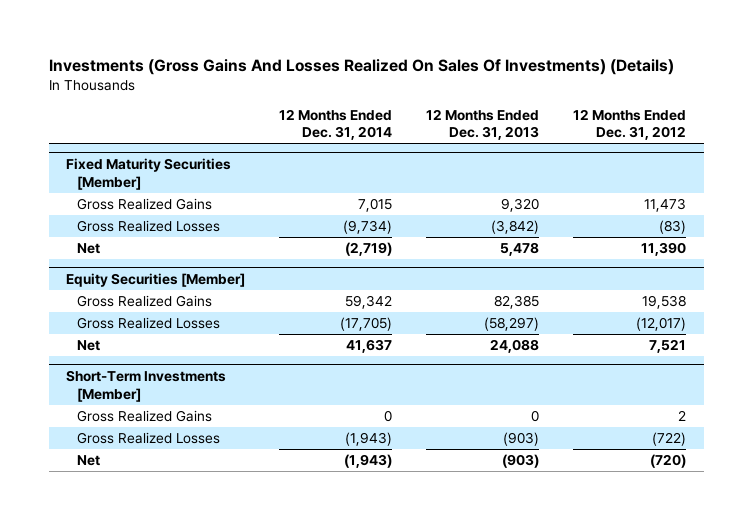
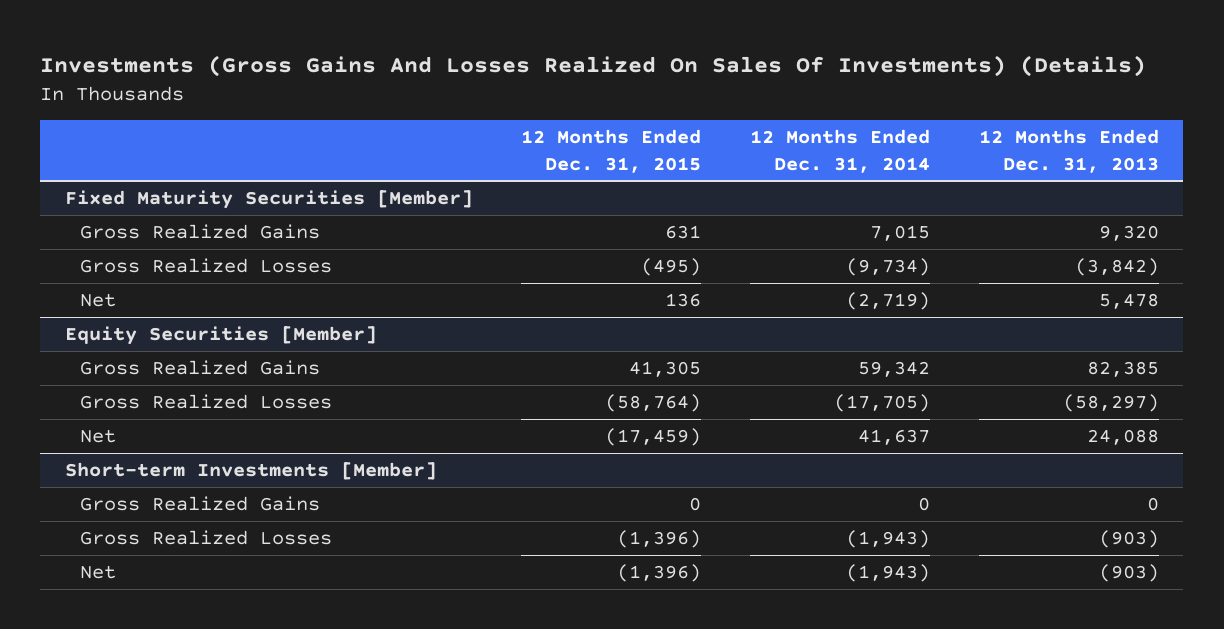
[573,108,687,141] 12 Months Ended Dec. 31, 2012 -> none
none -> [521,129,702,173] 12 Months Ended Dec. 31, 2015
[65,369,226,402] Short-Term Investments [Member] -> [64,462,437,481] Short-term Investments [Member]

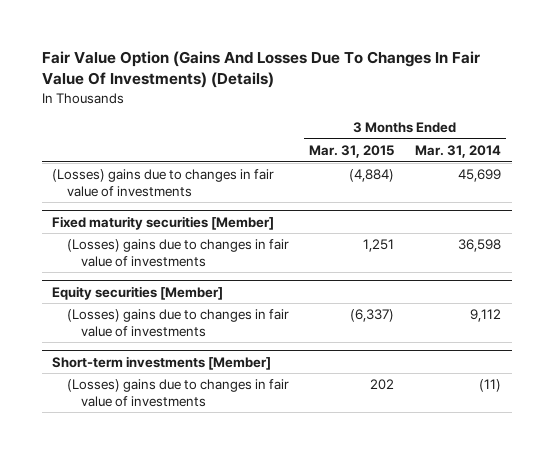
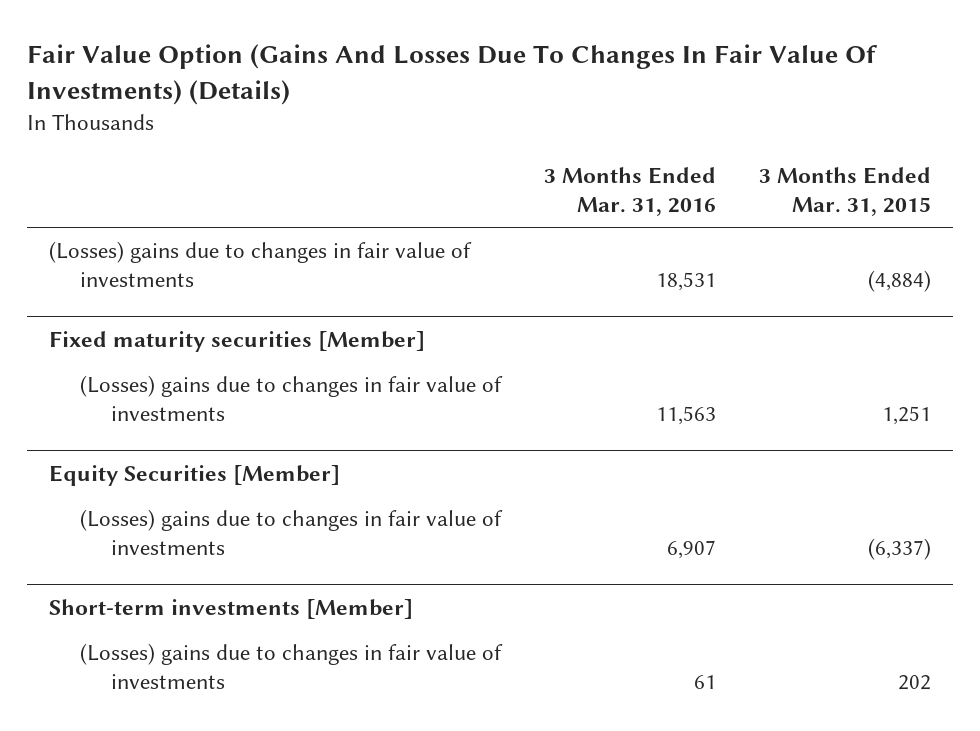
[415,145,502,159] Mar. 31, 2014 -> none
none -> [543,167,716,216] 3 Months Ended Mar. 31, 2016
[52,285,224,300] Equity securities [Member] -> [48,464,340,486] Equity Securities [Member]

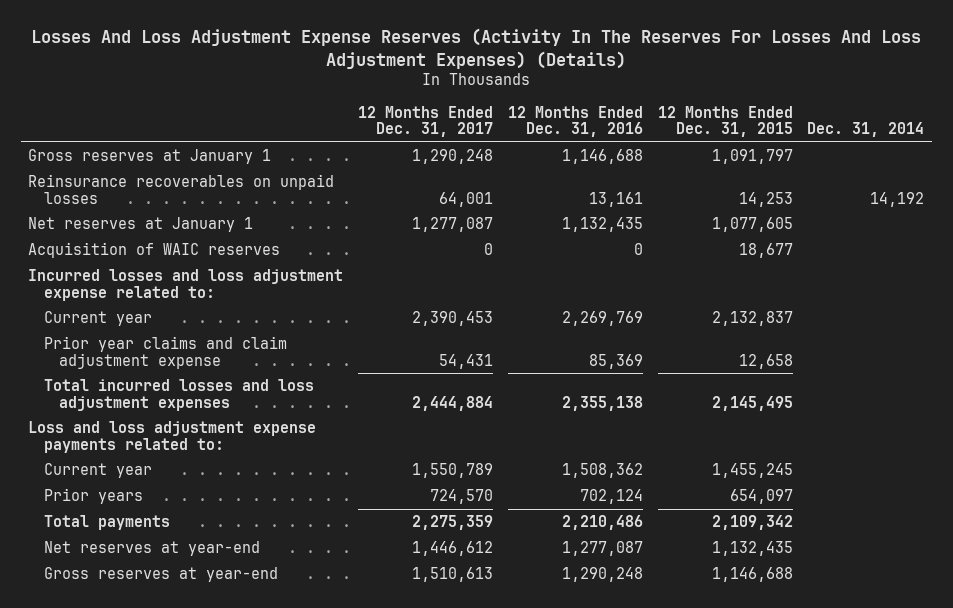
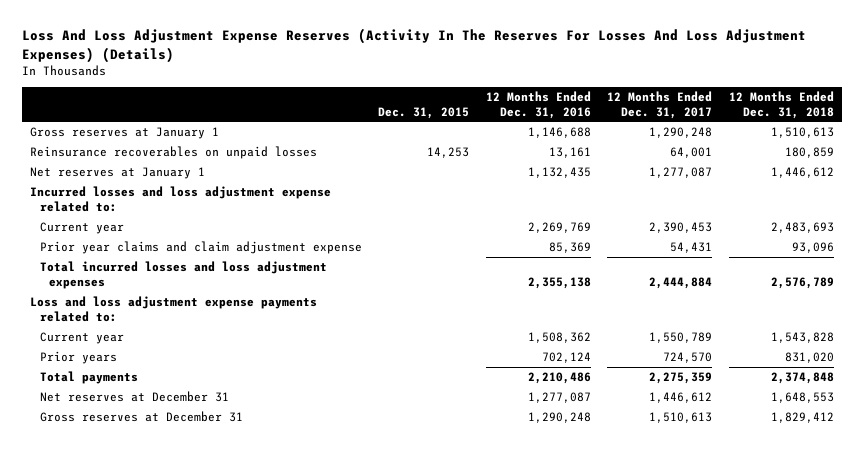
[31,28,922,69] Losses And Loss Adjustment Expense Reserves (Activity In The Reserves For Losses And Loss Adjustment Expenses) (Details) -> [21,28,806,63] Loss And Loss Adjustment Expense Reserves (Activity In The Reserves For Losses And Loss Adjustment Expenses) (Details)
[657,105,793,138] 12 Months Ended Dec. 31, 2015 -> none
[807,122,925,138] Dec. 31, 2014 -> none
none -> [378,106,470,119] Dec. 31, 2015
none -> [728,90,834,119] 12 Months Ended Dec. 31, 2018
[28,242,281,259] Acquisition of WAIC reserves -> none
[43,541,260,557] Net reserves at year-end -> [39,390,229,402] Net reserves at December 31
[43,567,278,583] Gross reserves at year-end -> [39,410,243,422] Gross reserves at December 31

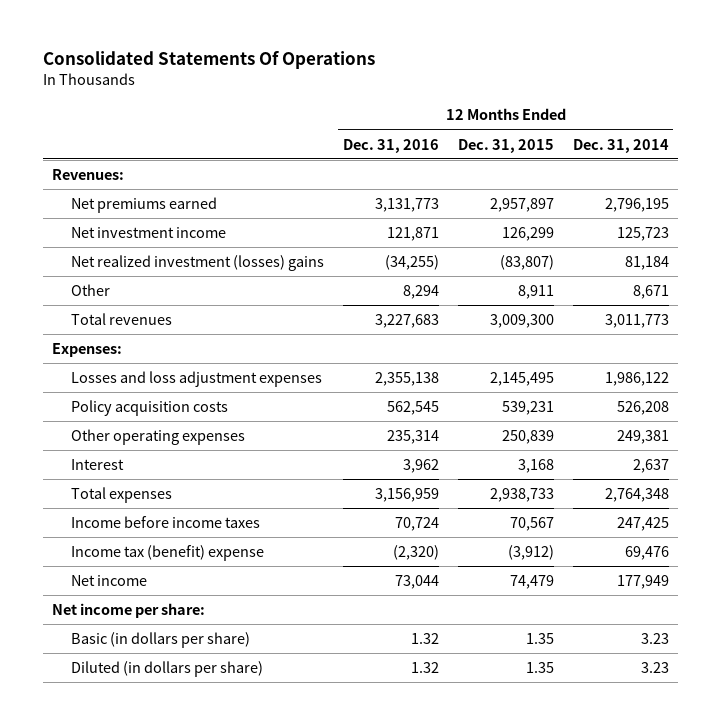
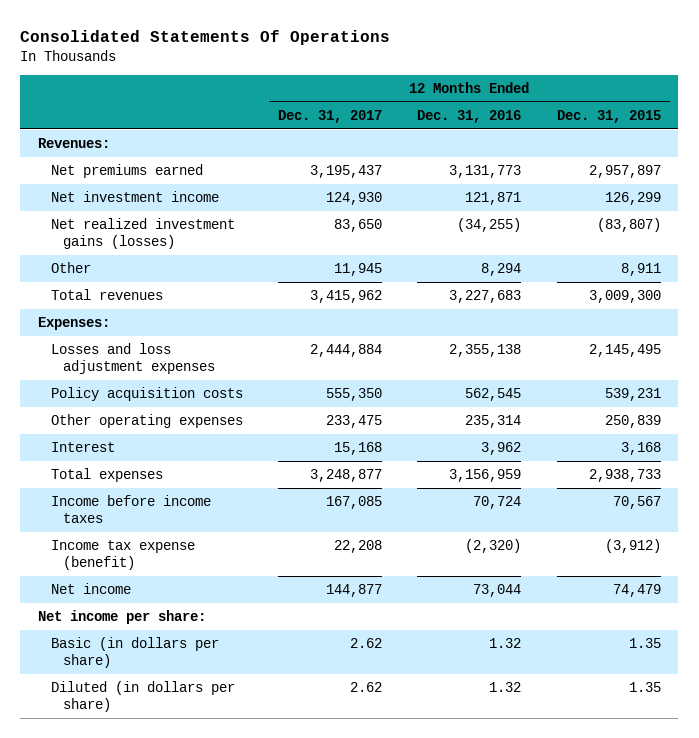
[572,138,669,153] Dec. 31, 2014 -> none
none -> [278,109,383,123] Dec. 31, 2017
[70,255,324,272] Net realized investment (losses) gains -> [50,218,235,249] Net realized investment gains (losses)
[70,545,264,562] Income tax (benefit) expense -> [50,540,195,570] Income tax expense (benefit)

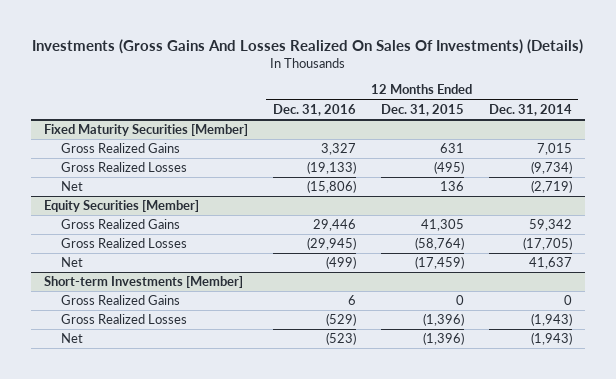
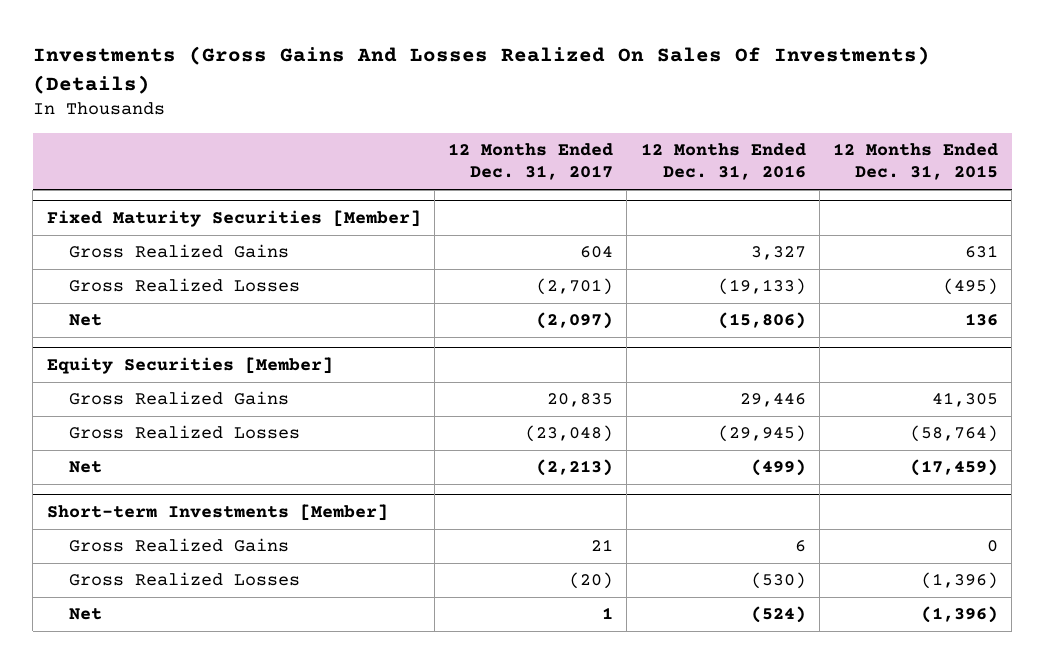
[489,103,573,116] Dec. 31, 2014 -> none
none -> [448,143,614,181] 12 Months Ended Dec. 31, 2017
[325,313,356,327] (529) -> [750,572,806,590] (530)
[325,332,356,346] (523) -> [750,606,806,624] (524)

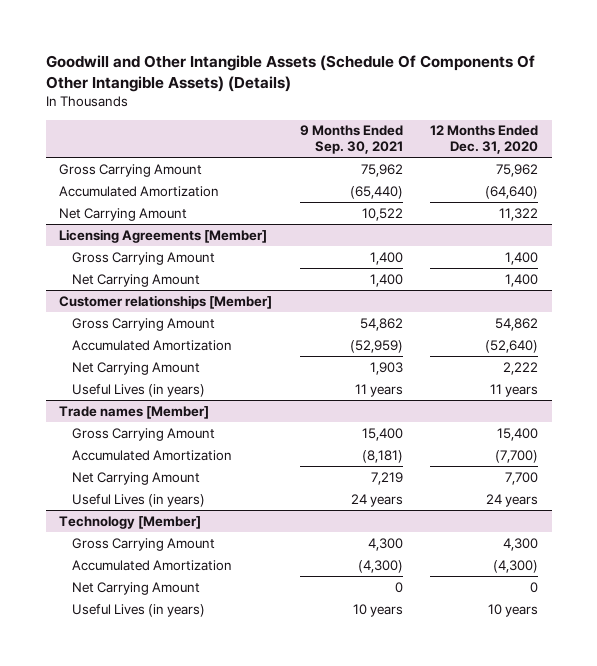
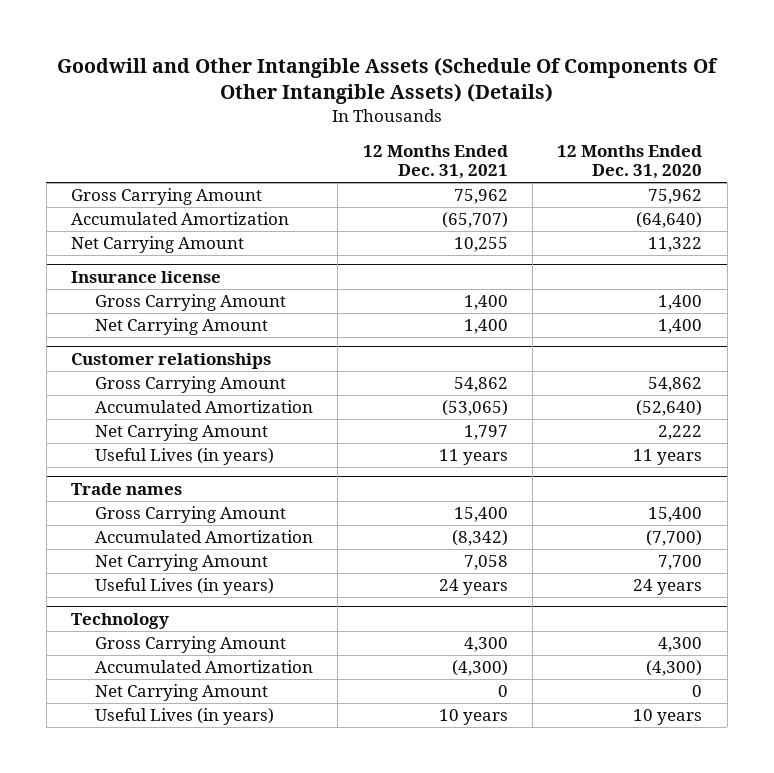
[299,125,403,155] 9 Months Ended Sep. 30, 2021 -> none
none -> [362,144,508,180] 12 Months Ended Dec. 31, 2021
[59,228,268,243] Licensing Agreements [Member] -> [71,271,222,284] Insurance license
[59,294,273,309] Customer relationships [Member] -> [71,353,272,370] Customer relationships
[59,405,210,419] Trade names [Member] -> [71,483,183,496] Trade names
[59,515,202,529] Technology [Member] -> [71,613,170,630] Technology

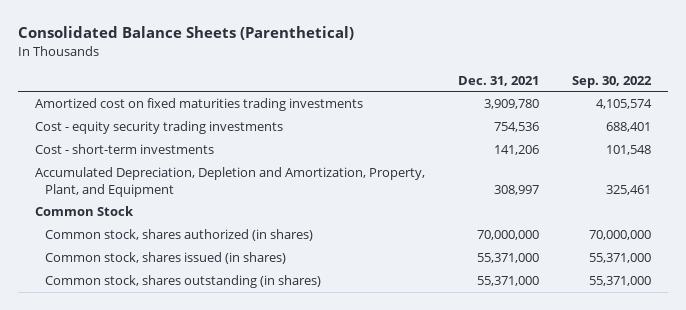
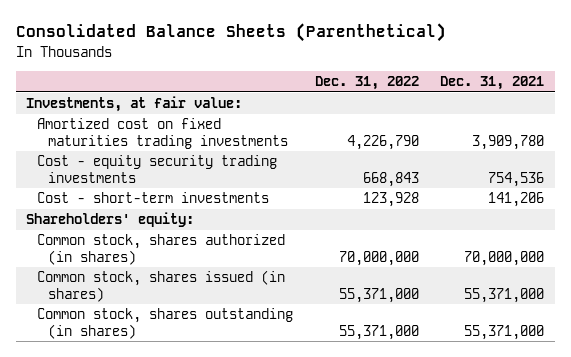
[572,75,653,88] Sep. 30, 2022 -> none
none -> [314,76,419,91] Dec. 31, 2022
none -> [26,96,243,113] Investments, at fair value:
[34,166,425,197] Accumulated Depreciation, Depletion and Amortization, Property, Plant, and Equipment -> none
[34,205,134,216] Common Stock -> none
none -> [26,212,195,228] Shareholders' equity:

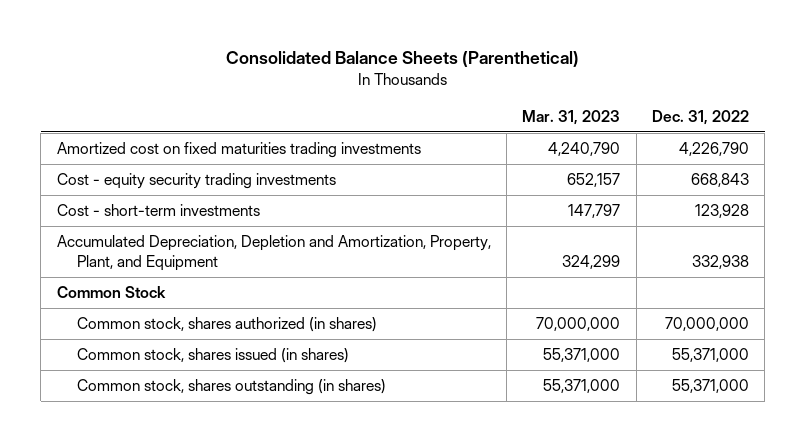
[440,76,545,91] Dec. 31, 2021 -> none
none -> [522,109,621,125] Mar. 31, 2023
[26,96,243,113] Investments, at fair value: -> none
[26,212,195,228] Shareholders' equity: -> none
none -> [56,235,491,271] Accumulated Depreciation, Depletion and Amortization, Property, Plant, and Equipment
none -> [56,286,166,299] Common Stock

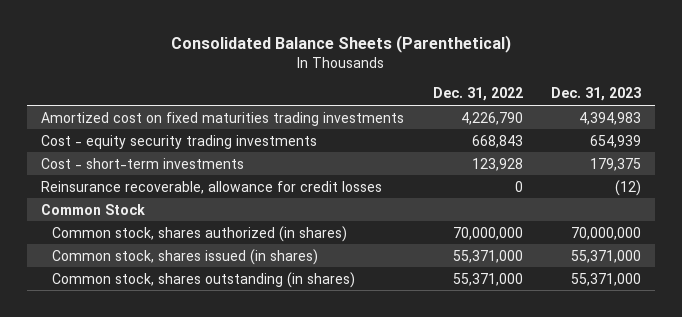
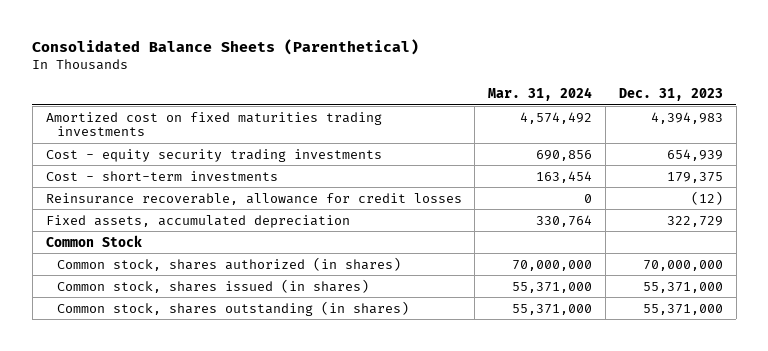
[432,87,523,102] Dec. 31, 2022 -> none
none -> [488,86,593,101] Mar. 31, 2024
none -> [45,214,350,228] Fixed assets, accumulated depreciation

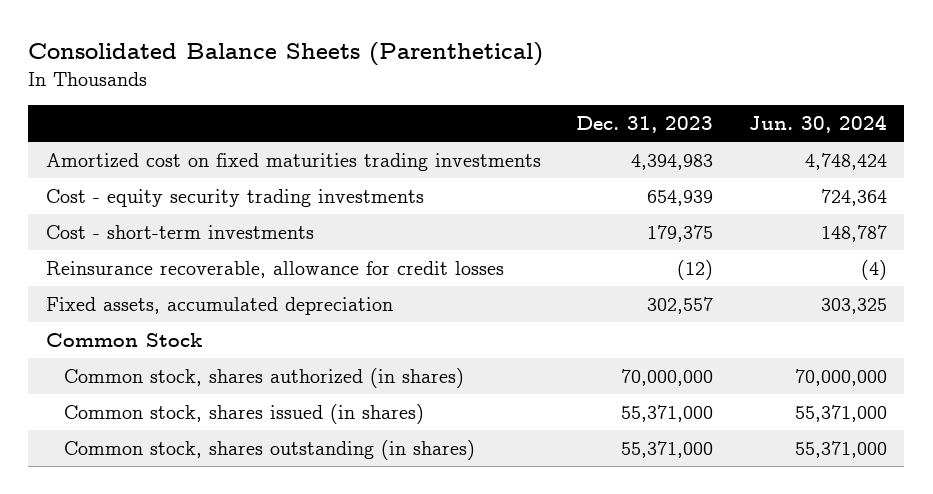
[488,86,593,101] Mar. 31, 2024 -> none
none -> [748,114,887,133] Jun. 30, 2024
[666,215,723,227] 322,729 -> [647,296,714,314] 302,557

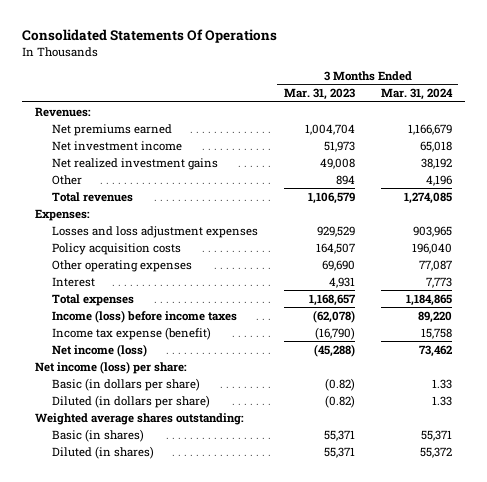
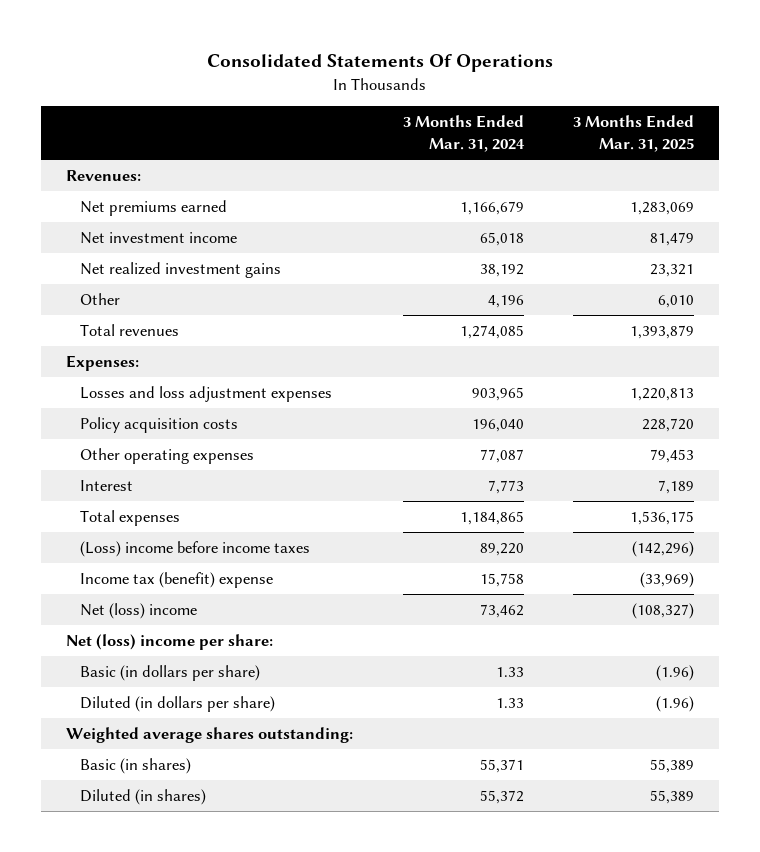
[283,88,355,101] Mar. 31, 2023 -> none
none -> [573,115,695,153] 3 Months Ended Mar. 31, 2025
[51,309,237,323] Income (loss) before income taxes -> [79,541,310,558] (Loss) income before income taxes
[51,326,211,340] Income tax expense (benefit) -> [79,572,273,589] Income tax (benefit) expense
[51,343,147,357] Net income (loss) -> [79,603,197,620] Net (loss) income
[34,360,187,374] Net income (loss) per share: -> [66,634,274,651] Net (loss) income per share:

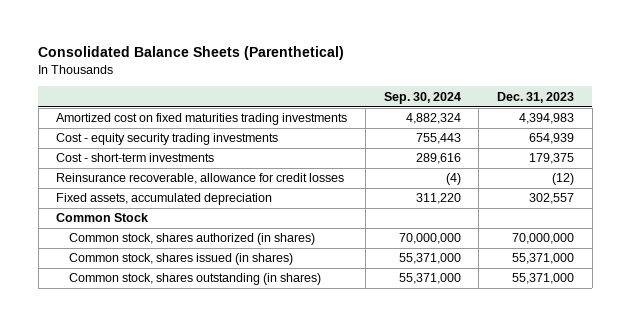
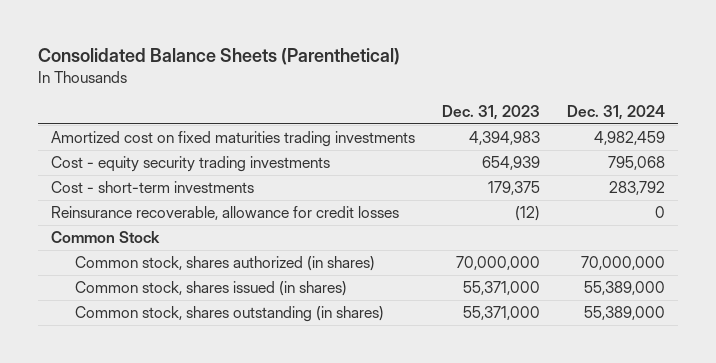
[383,91,461,104] Sep. 30, 2024 -> none
none -> [566,105,665,121] Dec. 31, 2024
[56,193,273,206] Fixed assets, accumulated depreciation -> none

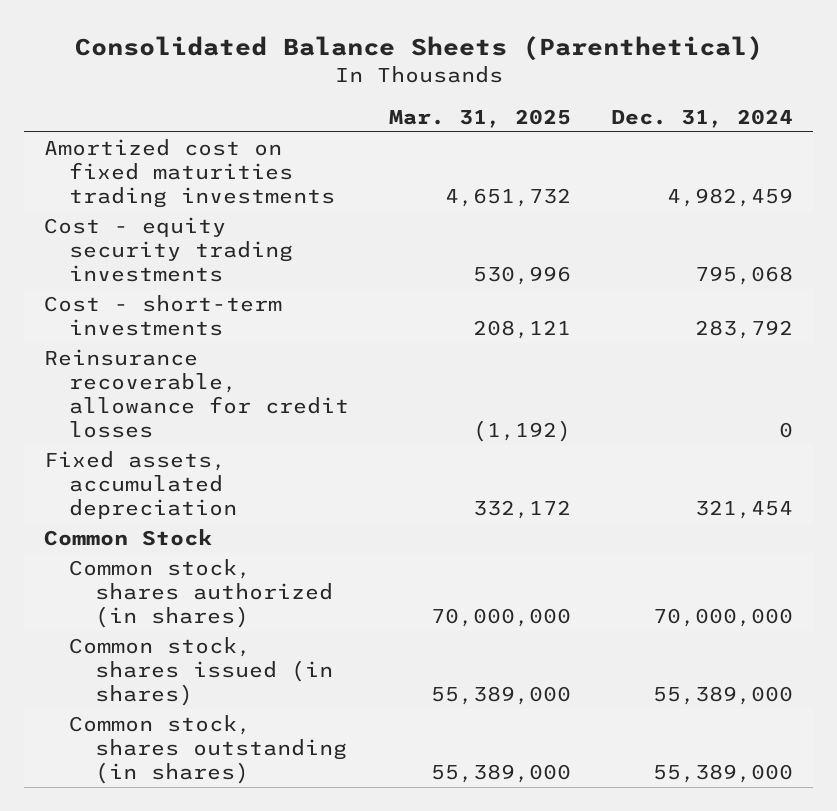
[442,105,541,121] Dec. 31, 2023 -> none
none -> [389,108,572,128] Mar. 31, 2025
none -> [43,451,238,520] Fixed assets, accumulated depreciation

